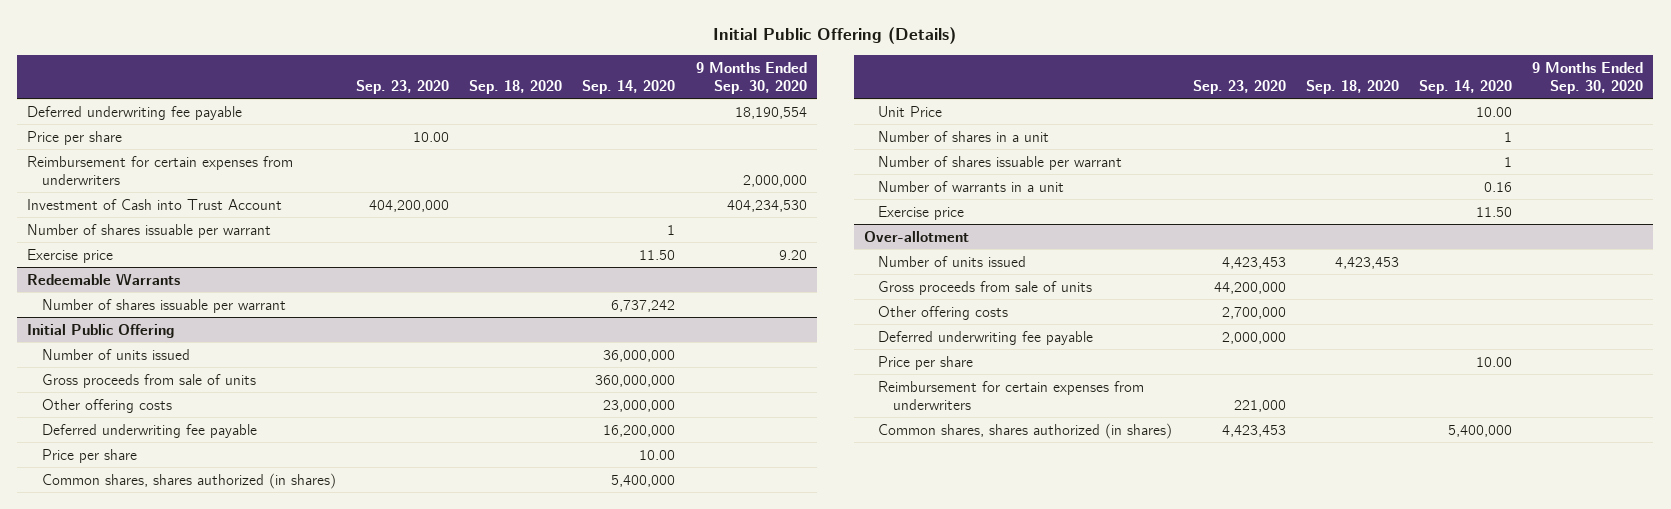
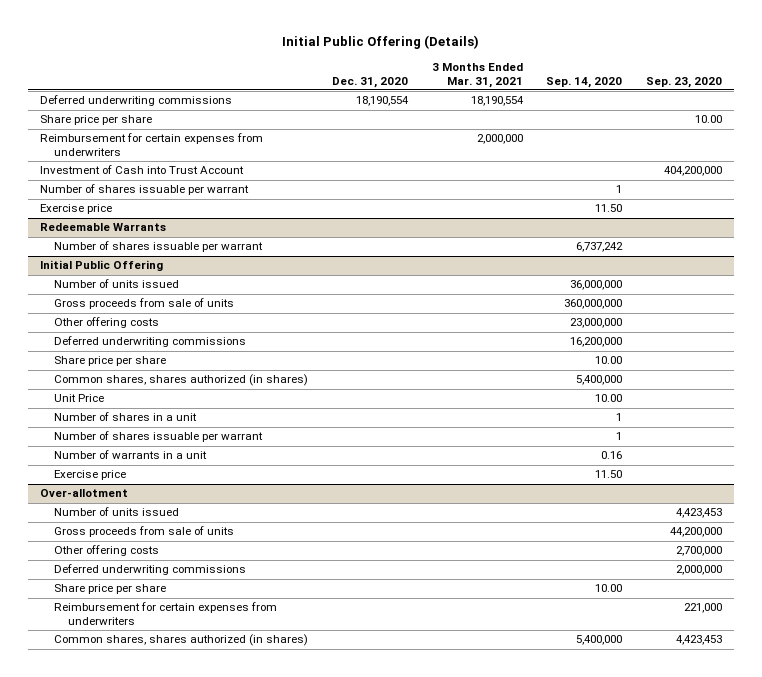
[469,79,563,94] Sep. 18, 2020 -> none
[695,61,807,94] 9 Months Ended Sep. 30, 2020 -> none
none -> [331,76,408,88] Dec. 31, 2020
none -> [431,62,523,88] 3 Months Ended Mar. 31, 2021
[27,105,243,120] Deferred underwriting fee payable -> [40,95,233,107] Deferred underwriting commissions
[27,130,123,145] Price per share -> [40,115,153,126] Share price per share
[41,423,257,438] Deferred underwriting fee payable -> [54,336,247,348] Deferred underwriting commissions
[41,448,137,463] Price per share -> [54,356,167,367] Share price per share
[878,330,1094,345] Deferred underwriting fee payable -> [54,564,247,576] Deferred underwriting commissions
[878,355,974,370] Price per share -> [54,584,167,595] Share price per share

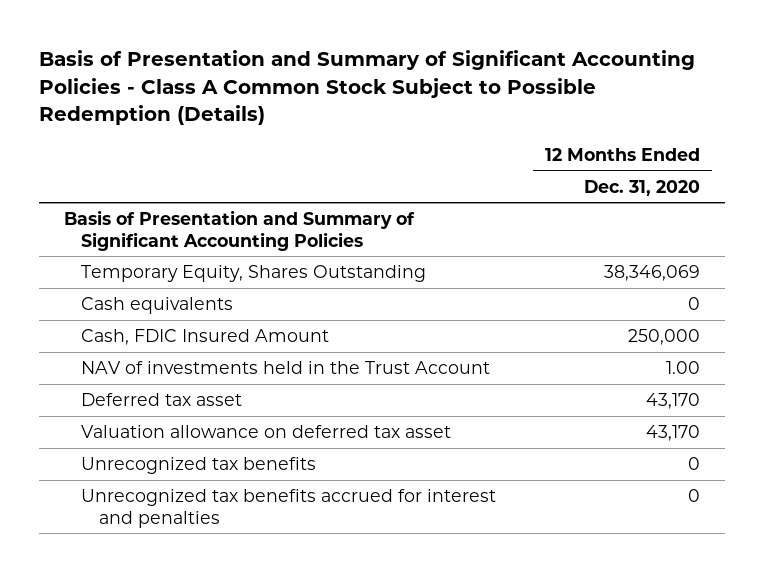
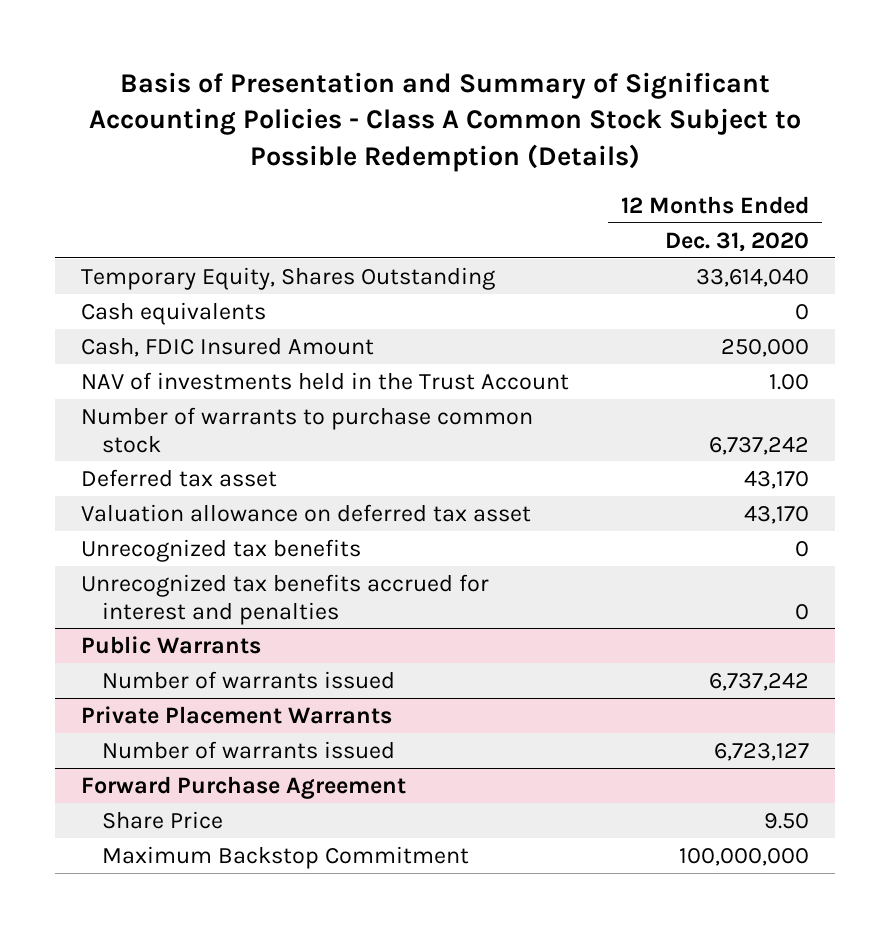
[63,210,415,251] Basis of Presentation and Summary of Significant Accounting Policies -> none
[604,265,701,282] 38,346,069 -> [696,268,810,287] 33,614,040
none -> [81,406,534,453] Number of warrants to purchase common stock
none -> [81,635,262,654] Public Warrants
none -> [102,670,396,689] Number of warrants issued
none -> [81,705,393,724] Private Placement Warrants
none -> [102,740,396,759] Number of warrants issued
none -> [81,775,407,799] Forward Purchase Agreement
none -> [102,810,224,829] Share Price
none -> [102,845,470,869] Maximum Backstop Commitment

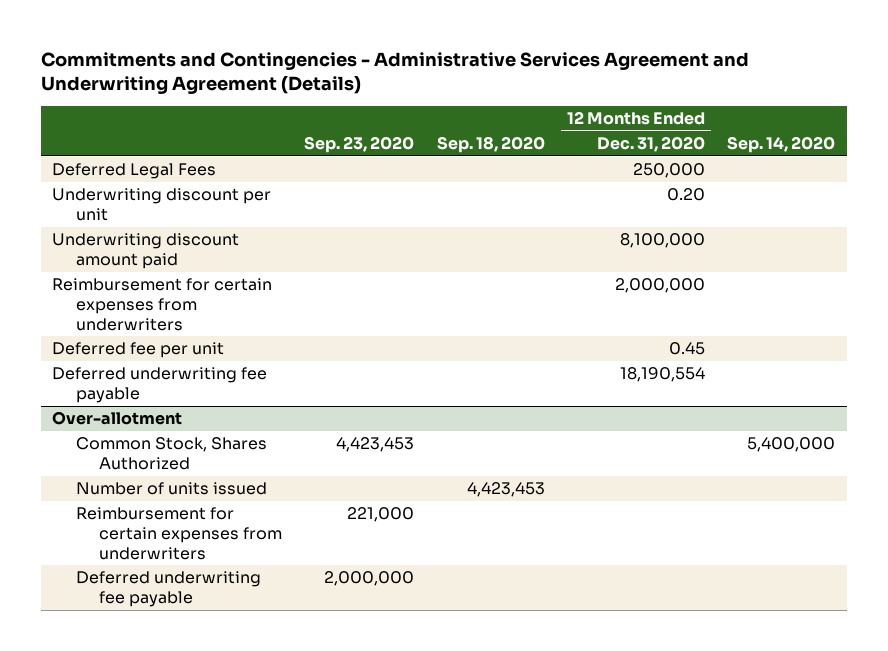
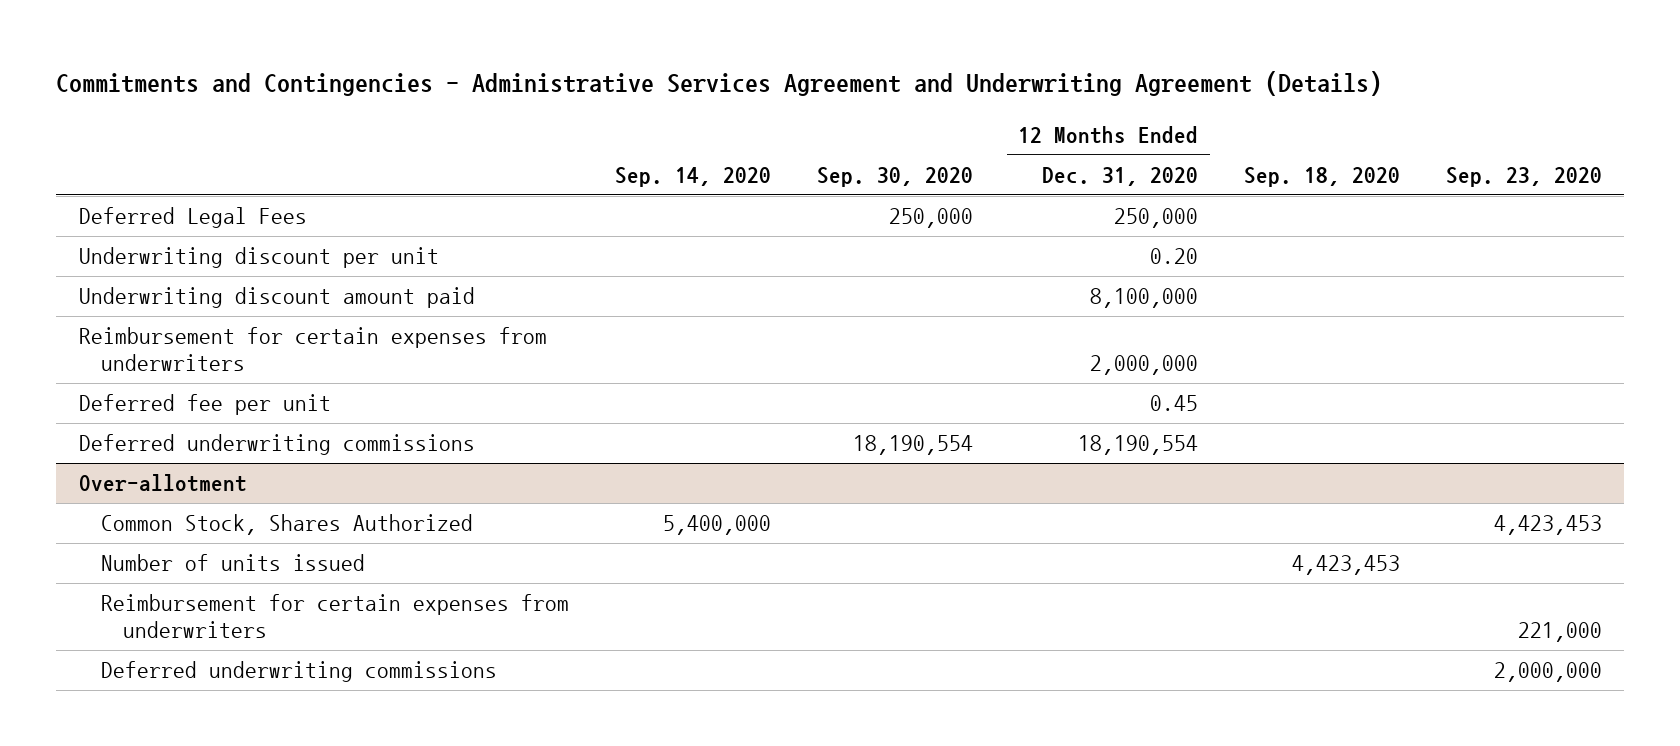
none -> [816,166,973,187] Sep. 30, 2020
[52,367,268,403] Deferred underwriting fee payable -> [78,434,475,456] Deferred underwriting commissions
[75,571,261,607] Deferred underwriting fee payable -> [101,661,498,683] Deferred underwriting commissions

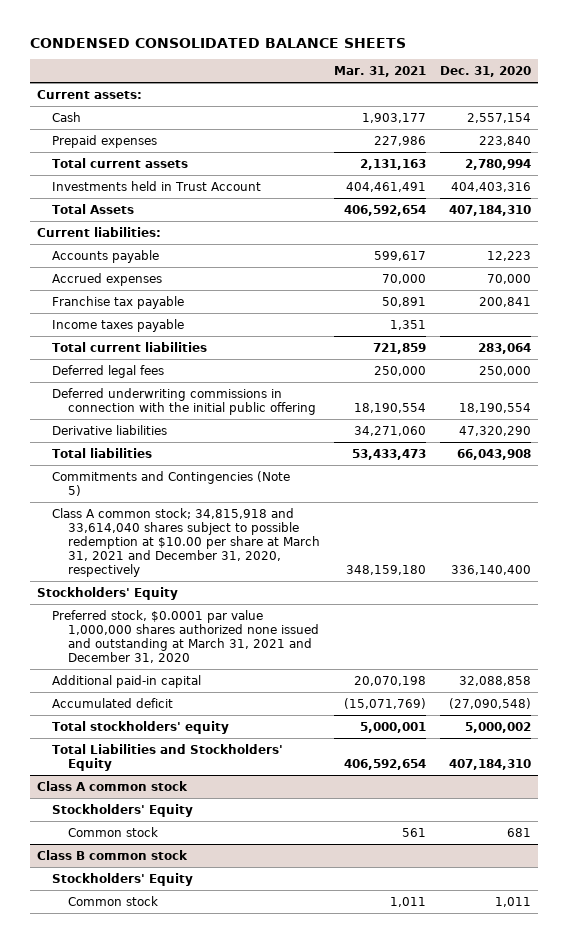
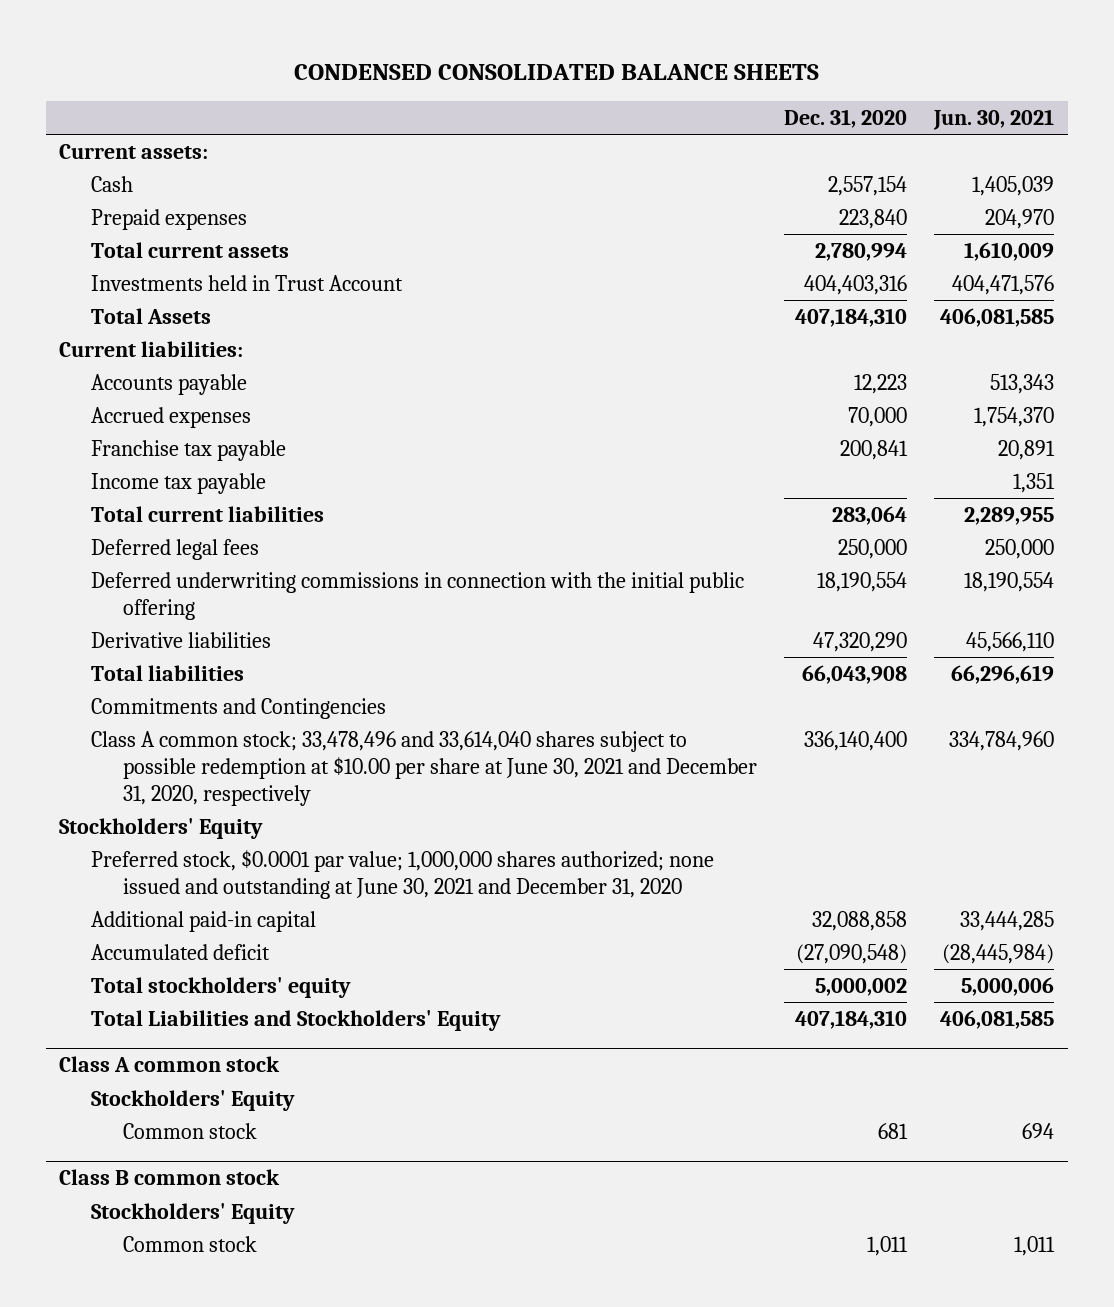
[333,66,426,78] Mar. 31, 2021 -> none
none -> [933,109,1055,131] Jun. 30, 2021
[52,318,185,332] Income taxes payable -> [91,472,267,494] Income tax payable
[52,470,291,496] Commitments and Contingencies (Note 5) -> [91,697,387,719] Commitments and Contingencies
[52,507,320,577] Class A common stock; 34,815,918 and 33,614,040 shares subject to possible redemption at $10.00 per share at March 31, 2021 and December 31, 2020, respectively -> [91,730,758,807] Class A common stock; 33,478,496 and 33,614,040 shares subject to possible redemption at $10.00 per share at June 30, 2021 and December 31, 2020, respectively
[52,609,319,663] Preferred stock, $0.0001 par value 1,000,000 shares authorized none issued and outstanding at March 31, 2021 and December 31, 2020 -> [91,849,715,900] Preferred stock, $0.0001 par value; 1,000,000 shares authorized; none issued and outstanding at June 30, 2021 and December 31, 2020

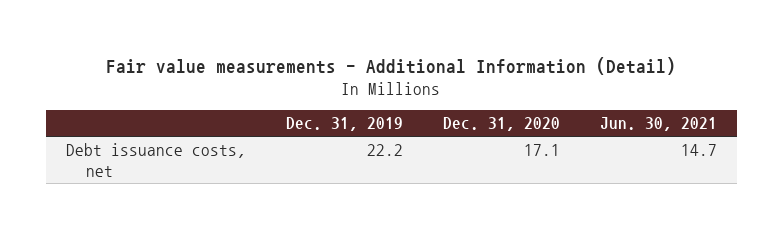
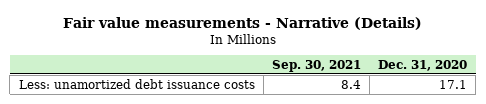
[106,56,677,75] Fair value measurements - Additional Information (Detail) -> [62,16,422,30] Fair value measurements - Narrative (Details)
[286,117,404,132] Dec. 31, 2019 -> none
[599,117,717,132] Jun. 30, 2021 -> none
none -> [271,59,361,72] Sep. 30, 2021
[66,143,247,177] Debt issuance costs, net -> [18,78,255,89] Less: unamortized debt issuance costs

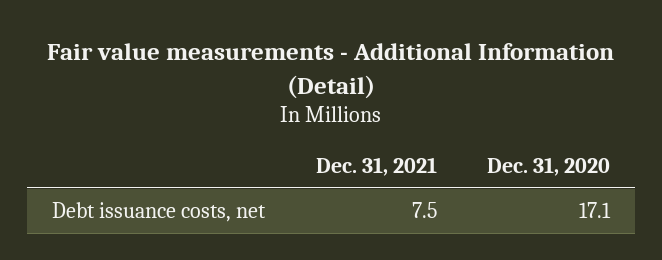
[62,16,422,30] Fair value measurements - Narrative (Details) -> [47,43,615,99] Fair value measurements - Additional Information (Detail)
[271,59,361,72] Sep. 30, 2021 -> none
none -> [315,156,437,176] Dec. 31, 2021
[18,78,255,89] Less: unamortized debt issuance costs -> [52,202,267,223] Debt issuance costs, net

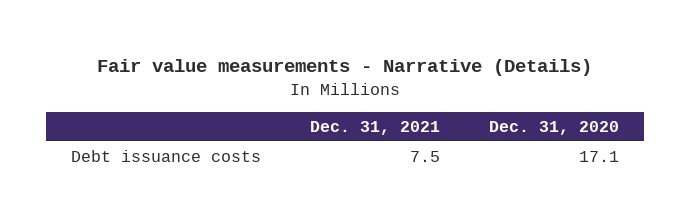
[47,43,615,99] Fair value measurements - Additional Information (Detail) -> [97,59,593,77] Fair value measurements - Narrative (Details)
[52,202,267,223] Debt issuance costs, net -> [70,150,261,163] Debt issuance costs

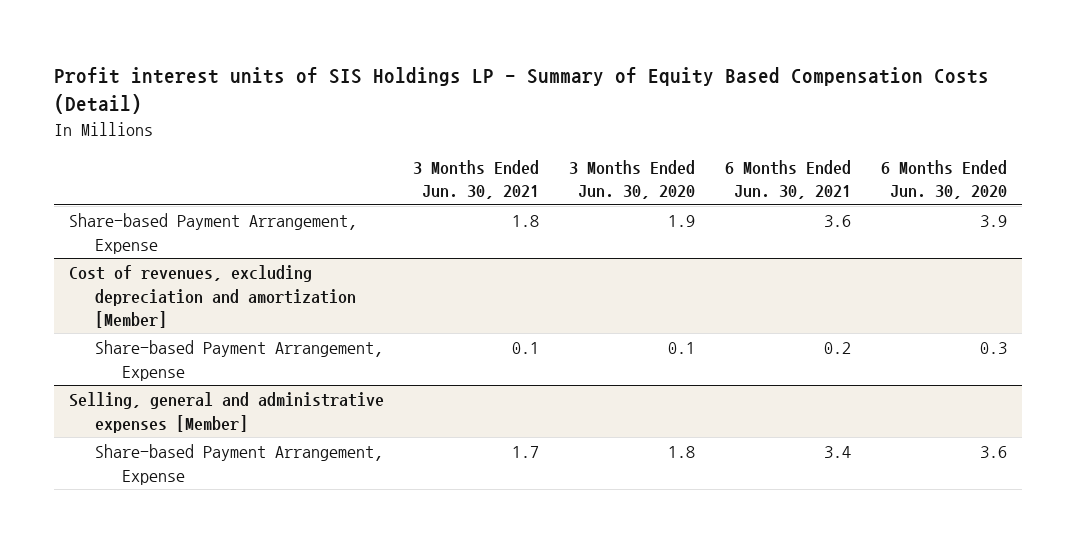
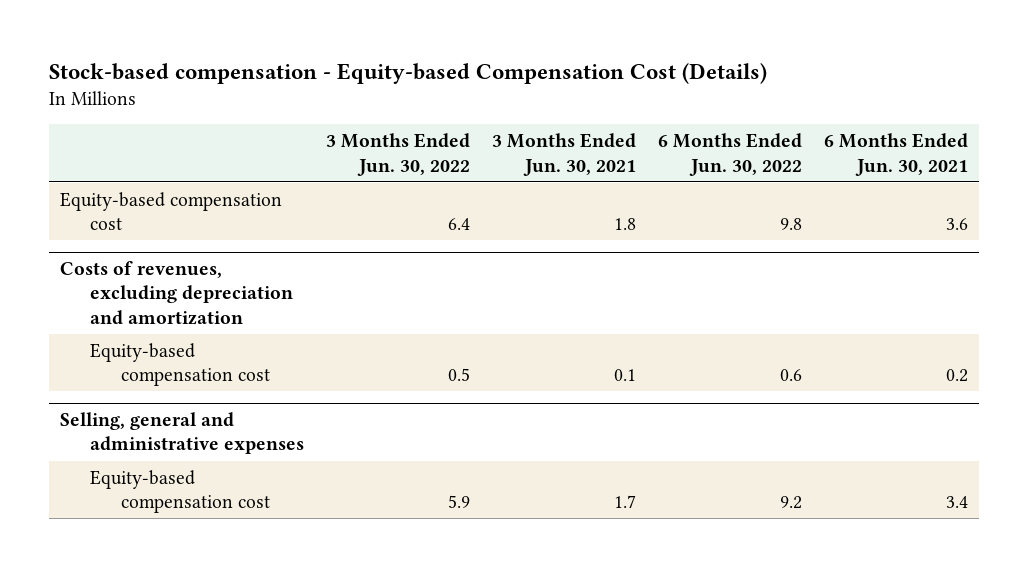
[53,66,989,115] Profit interest units of SIS Holdings LP - Summary of Equity Based Compensation Costs (Detail) -> [48,62,767,84] Stock-based compensation - Equity-based Compensation Cost (Details)
[569,159,696,200] 3 Months Ended Jun. 30, 2020 -> none
[881,159,1008,200] 6 Months Ended Jun. 30, 2020 -> none
none -> [326,133,471,176] 3 Months Ended Jun. 30, 2022
none -> [658,133,803,176] 6 Months Ended Jun. 30, 2022
[68,213,357,254] Share-based Payment Arrangement, Expense -> [59,191,282,231] Equity-based compensation cost
[68,265,357,329] Cost of revenues, excluding depreciation and amortization [Member] -> [59,261,294,325] Costs of revenues, excluding depreciation and amortization
[95,340,384,381] Share-based Payment Arrangement, Expense -> [90,342,271,387] Equity-based compensation cost
[68,392,384,433] Selling, general and administrative expenses [Member] -> [59,412,305,455] Selling, general and administrative expenses
[95,444,384,485] Share-based Payment Arrangement, Expense -> [90,469,271,514] Equity-based compensation cost

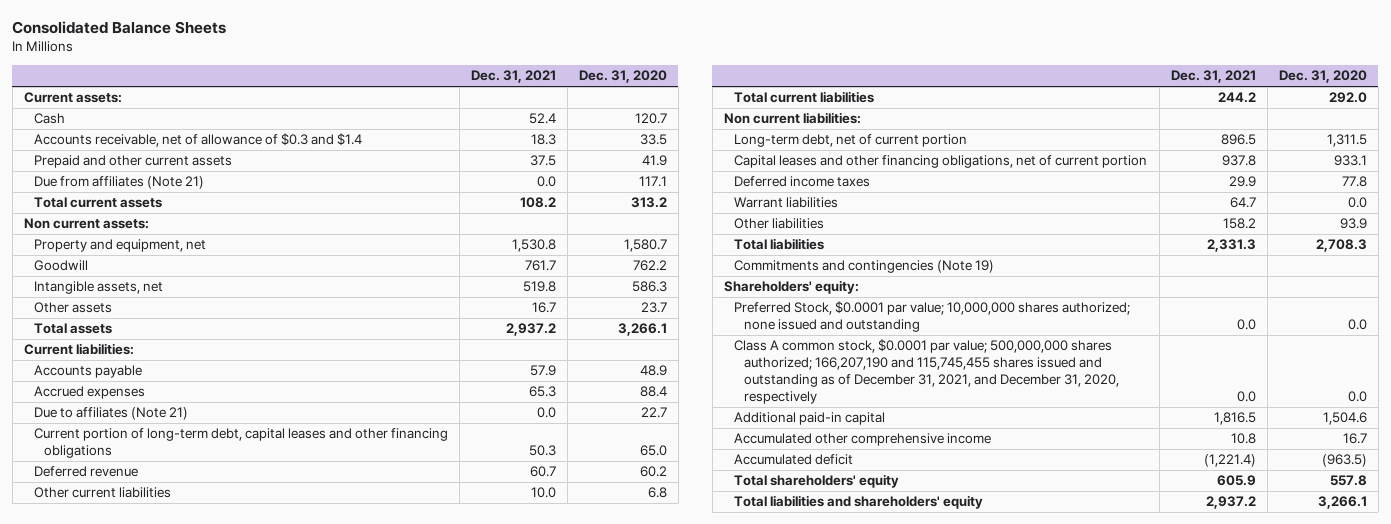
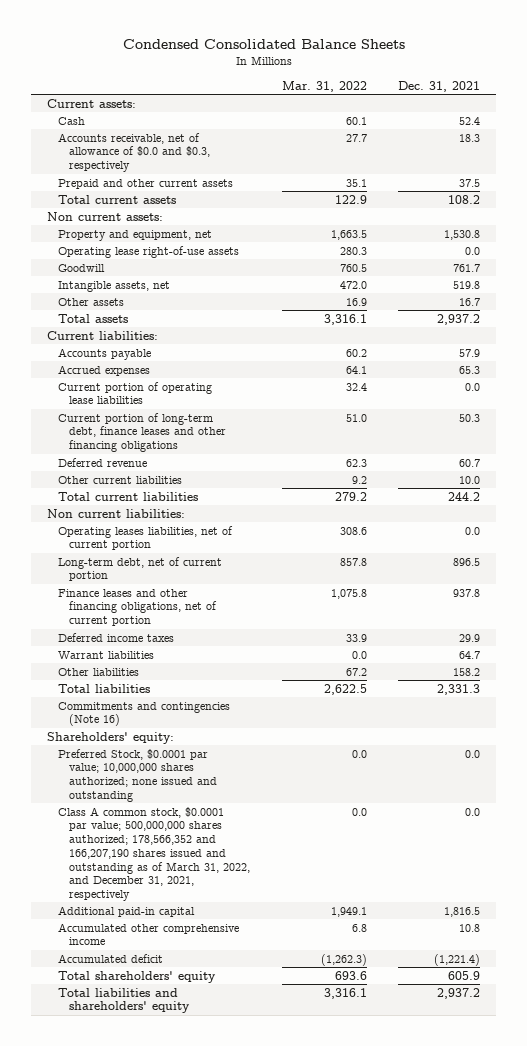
[12,21,227,35] Consolidated Balance Sheets -> [122,39,405,50] Condensed Consolidated Balance Sheets
[578,70,667,84] Dec. 31, 2020 -> none
none -> [281,80,367,92] Mar. 31, 2022
[34,133,363,148] Accounts receivable, net of allowance of $0.3 and $1.4 -> [57,132,211,173] Accounts receivable, net of allowance of $0.0 and $0.3, respectively
[34,176,205,190] Due from affiliates (Note 21) -> none
none -> [57,245,239,258] Operating lease right-of-use assets
[34,407,189,421] Due to affiliates (Note 21) -> none
none -> [57,381,212,405] Current portion of operating lease liabilities
[34,428,449,459] Current portion of long-term debt, capital leases and other financing obligations -> [57,412,227,453] Current portion of long-term debt, finance leases and other financing obligations
none -> [57,525,233,551] Operating leases liabilities, net of current portion
[733,155,1147,169] Capital leases and other financing obligations, net of current portion -> [57,588,218,627] Finance leases and other financing obligations, net of current portion
[733,260,994,274] Commitments and contingencies (Note 19) -> [57,701,230,727] Commitments and contingencies (Note 16)
[733,339,1120,405] Class A common stock, $0.0001 par value; 500,000,000 shares authorized; 166,207,190 and 115,745,455 shares issued and outstanding as of December 31, 2021, and December 31, 2020, respectively -> [57,806,251,901] Class A common stock, $0.0001 par value; 500,000,000 shares authorized; 178,566,352 and 166,207,190 shares issued and outstanding as of March 31, 2022, and December 31, 2021, respectively

